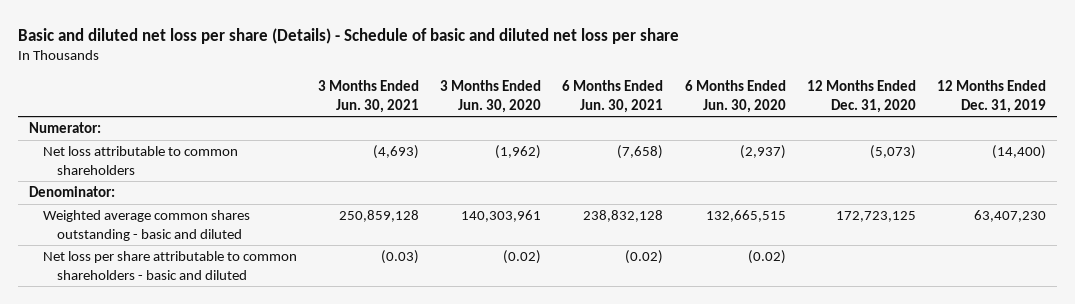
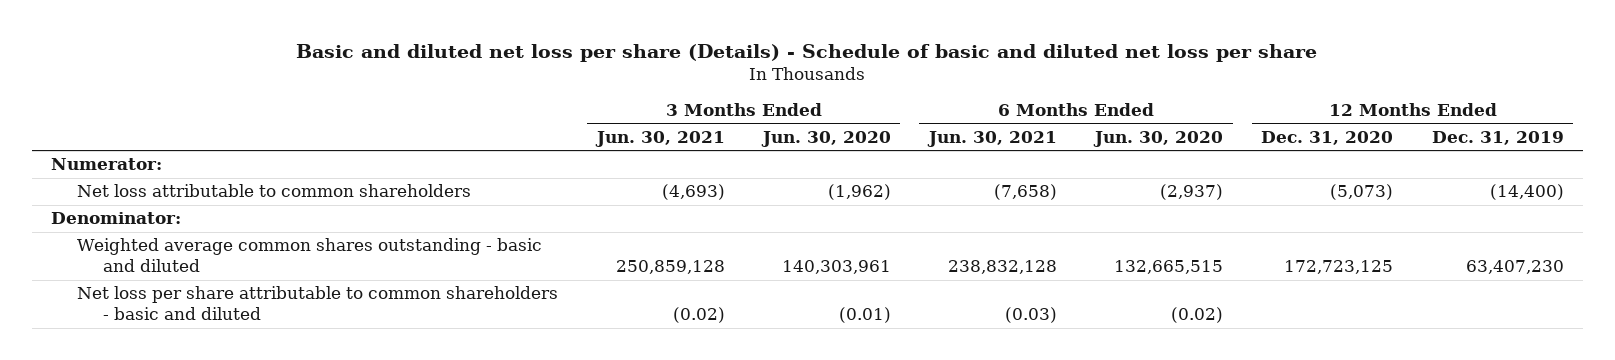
[380,250,419,265] (0.03) -> [672,307,725,324] (0.02)
[503,250,542,265] (0.02) -> [838,307,891,324] (0.01)
[625,250,664,265] (0.02) -> [1004,307,1057,324] (0.03)

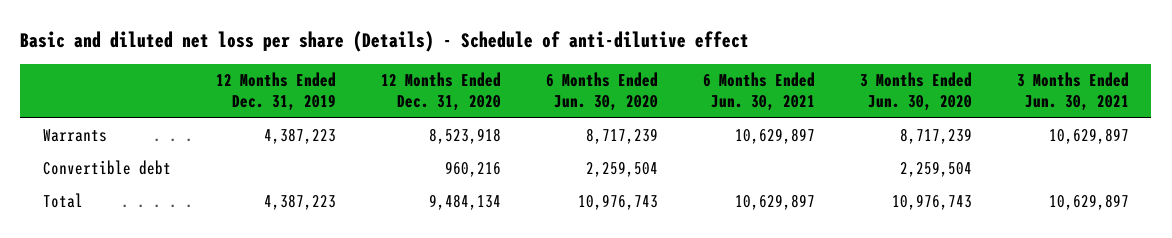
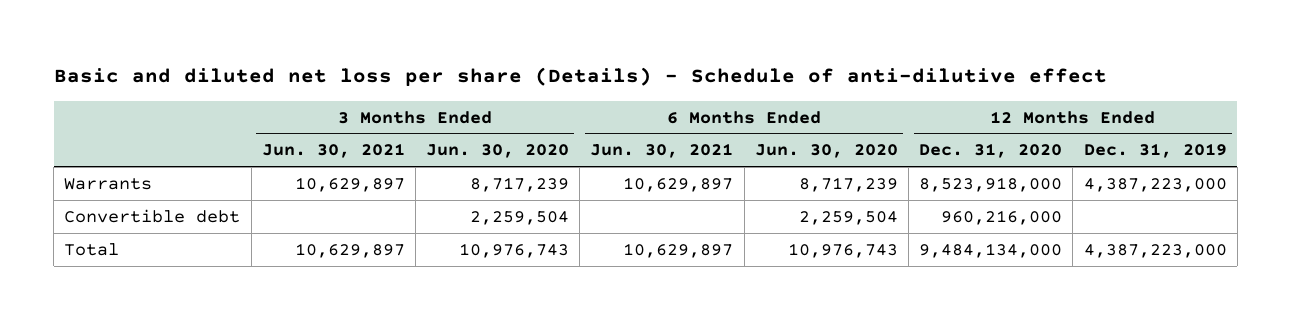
[263,128,336,145] 4,387,223 -> [1083,177,1227,192] 4,387,223,000
[428,128,501,145] 8,523,918 -> [919,176,1063,192] 8,523,918,000
[444,161,501,178] 960,216 -> [941,209,1063,225] 960,216,000
[263,194,336,211] 4,387,223 -> [1083,243,1227,258] 4,387,223,000
[428,194,501,211] 9,484,134 -> [919,242,1063,258] 9,484,134,000

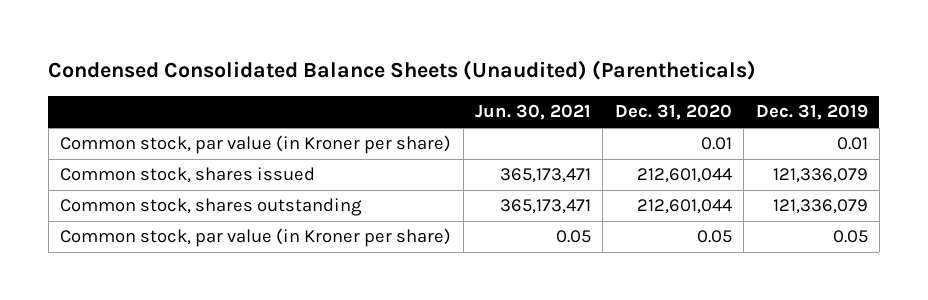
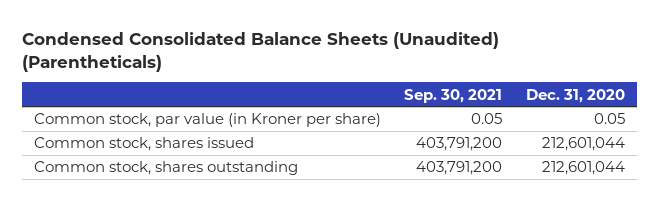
[475,104,592,121] Jun. 30, 2021 -> none
[755,104,868,121] Dec. 31, 2019 -> none
none -> [404,88,503,103] Sep. 30, 2021
[60,135,452,155] Common stock, par value (in Kroner per share) -> none
[60,228,452,248] Common stock, par value (in Kroner per share) -> [33,113,381,128] Common stock, par value (in Kroner per share)

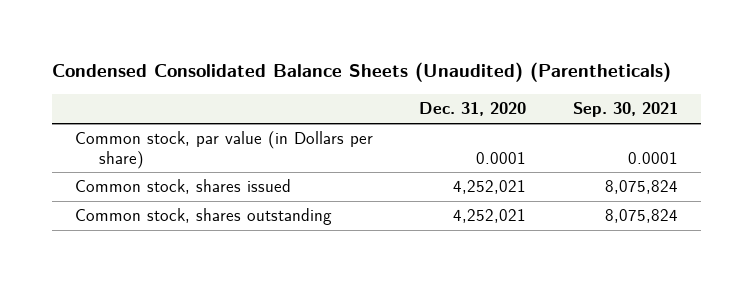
[33,113,381,128] Common stock, par value (in Kroner per share) -> [75,131,374,169] Common stock, par value (in Dollars per share)
[471,113,503,125] 0.05 -> [627,151,678,164] 0.0001
[594,113,626,125] 0.05 -> [476,151,527,164] 0.0001
[416,137,503,152] 403,791,200 -> [604,180,678,195] 8,075,824
[542,137,626,152] 212,601,044 -> [453,180,527,195] 4,252,021
[416,161,503,176] 403,791,200 -> [604,209,678,224] 8,075,824
[542,161,626,176] 212,601,044 -> [453,209,527,224] 4,252,021

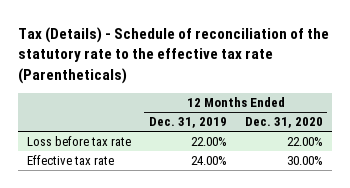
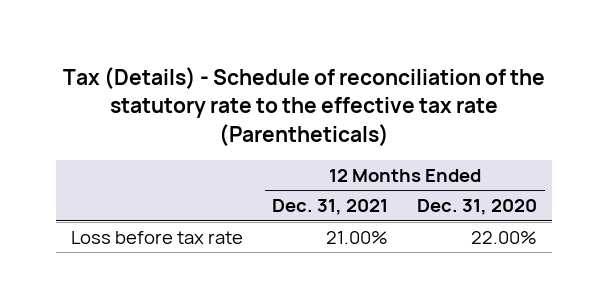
[148,117,227,129] Dec. 31, 2019 -> none
none -> [272,199,389,216] Dec. 31, 2021
[27,155,115,166] Effective tax rate -> none

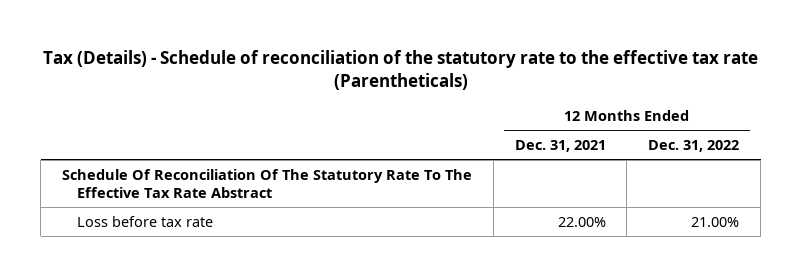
[417,199,538,216] Dec. 31, 2020 -> none
none -> [648,140,740,153] Dec. 31, 2022
none -> [62,168,473,198] Schedule Of Reconciliation Of The Statutory Rate To The Effective Tax Rate Abstract
[326,230,389,244] 21.00% -> [557,216,606,227] 22.00%

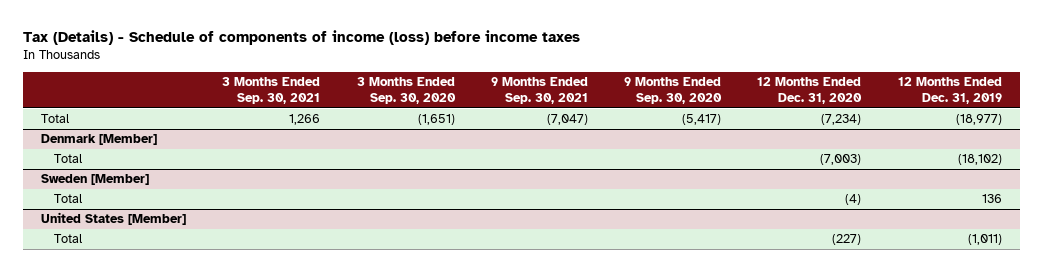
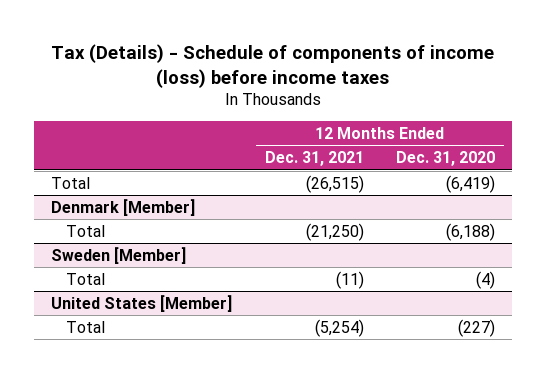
[222,77,321,105] 3 Months Ended Sep. 30, 2021 -> none
[356,77,456,105] 3 Months Ended Sep. 30, 2020 -> none
[490,77,588,105] 9 Months Ended Sep. 30, 2021 -> none
[624,77,723,105] 9 Months Ended Sep. 30, 2020 -> none
[897,77,1002,105] 12 Months Ended Dec. 31, 2019 -> none
none -> [264,151,364,167] Dec. 31, 2021
[821,114,862,126] (7,234) -> [446,174,496,193] (6,419)
[820,154,862,166] (7,003) -> [446,222,496,241] (6,188)

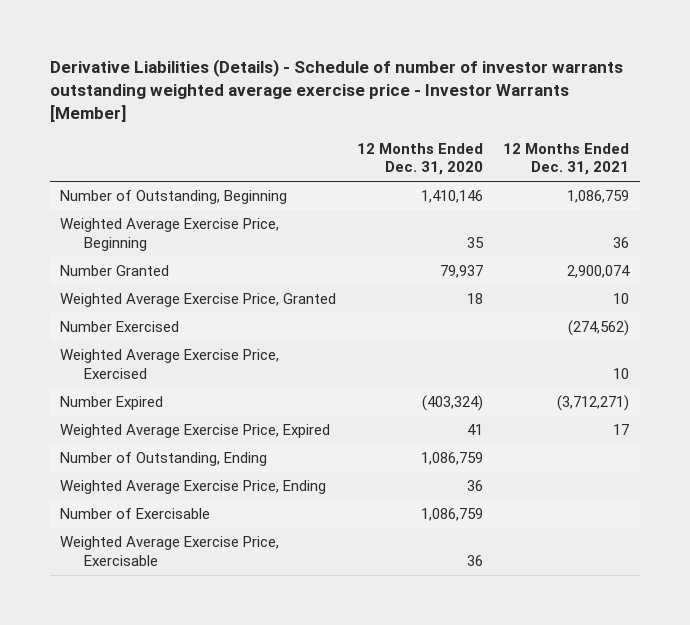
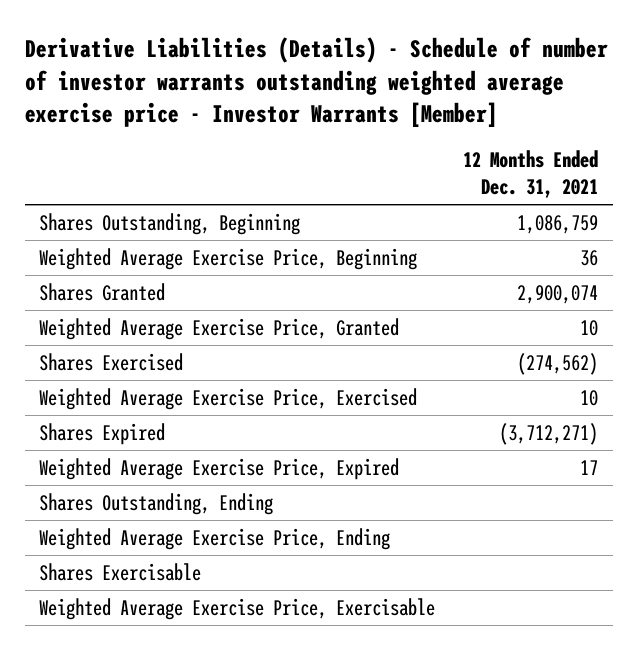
[356,142,483,176] 12 Months Ended Dec. 31, 2020 -> none
[60,190,288,205] Number of Outstanding, Beginning -> [39,212,301,235] Shares Outstanding, Beginning
[60,265,170,277] Number Granted -> [39,282,166,301] Shares Granted
[60,321,180,333] Number Exercised -> [39,352,184,371] Shares Exercised
[60,396,164,411] Number Expired -> [39,422,166,445] Shares Expired
[60,452,268,467] Number of Outstanding, Ending -> [39,492,274,515] Shares Outstanding, Ending
[60,508,211,520] Number of Exercisable -> [39,562,202,581] Shares Exercisable

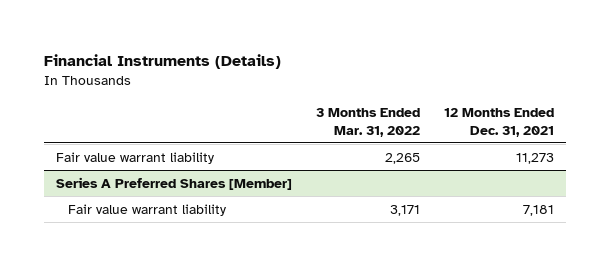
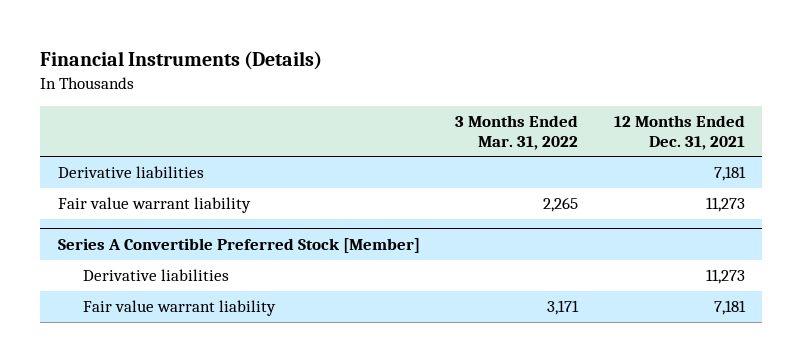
none -> [57,166,204,179] Derivative liabilities
[55,176,292,190] Series A Preferred Shares [Member] -> [57,238,420,254] Series A Convertible Preferred Stock [Member]
none -> [82,269,229,282] Derivative liabilities

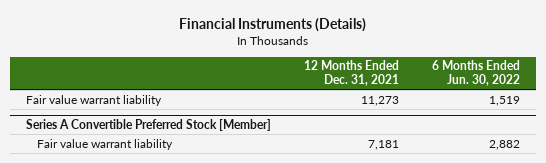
[455,114,579,150] 3 Months Ended Mar. 31, 2022 -> none
none -> [431,60,520,87] 6 Months Ended Jun. 30, 2022
[57,166,204,179] Derivative liabilities -> none
[82,269,229,282] Derivative liabilities -> none

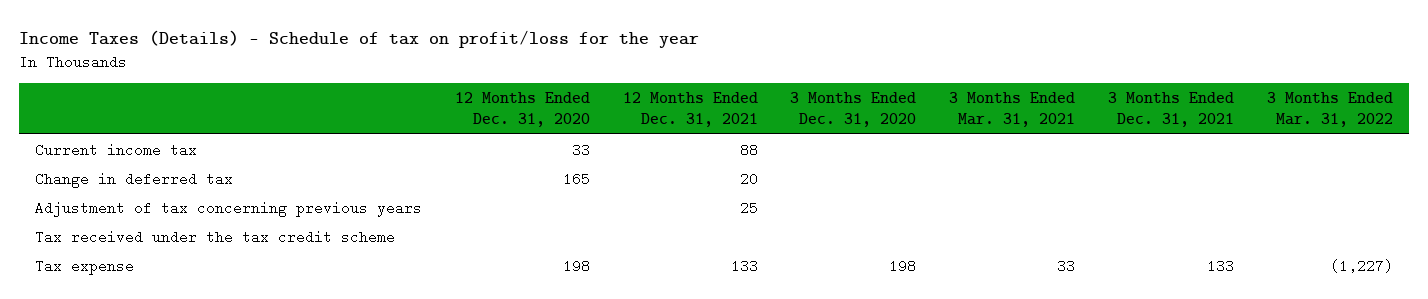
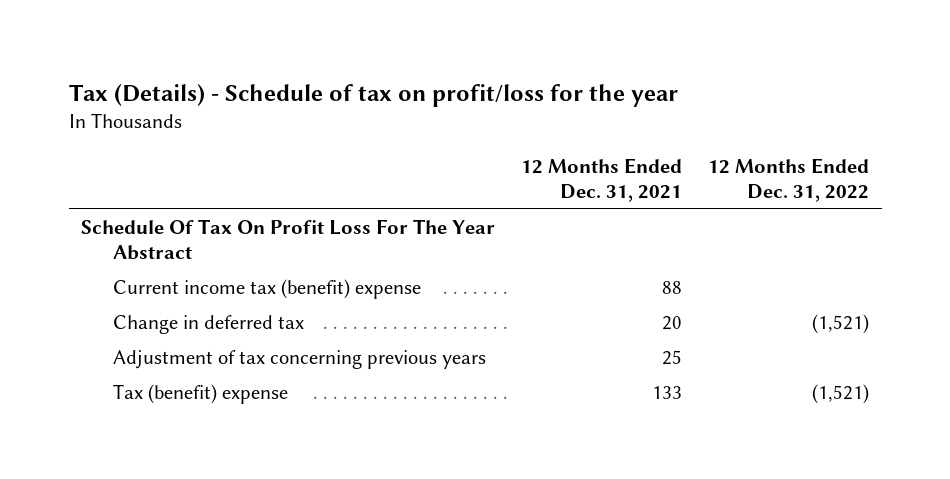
[18,30,699,49] Income Taxes (Details) - Schedule of tax on profit/loss for the year -> [68,83,678,107] Tax (Details) - Schedule of tax on profit/loss for the year
[454,91,590,127] 12 Months Ended Dec. 31, 2020 -> none
[790,91,917,127] 3 Months Ended Dec. 31, 2020 -> none
[949,91,1076,127] 3 Months Ended Mar. 31, 2021 -> none
[1107,91,1234,127] 3 Months Ended Dec. 31, 2021 -> none
[1266,91,1393,127] 3 Months Ended Mar. 31, 2022 -> none
none -> [707,158,869,203] 12 Months Ended Dec. 31, 2022
none -> [81,219,496,260] Schedule Of Tax On Profit Loss For The Year Abstract
[35,142,198,157] Current income tax -> [113,279,422,300] Current income tax (benefit) expense
[35,229,396,244] Tax received under the tax credit scheme -> none
[35,258,135,275] Tax expense -> [113,384,289,405] Tax (benefit) expense

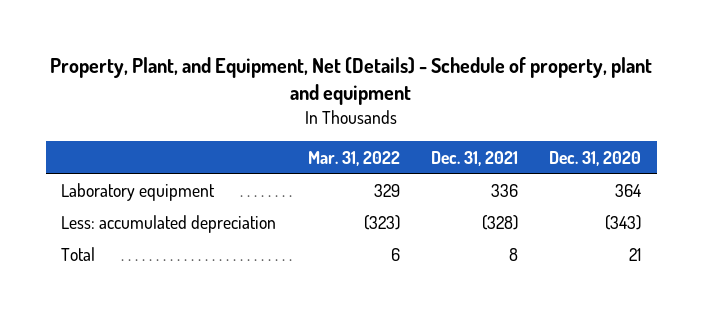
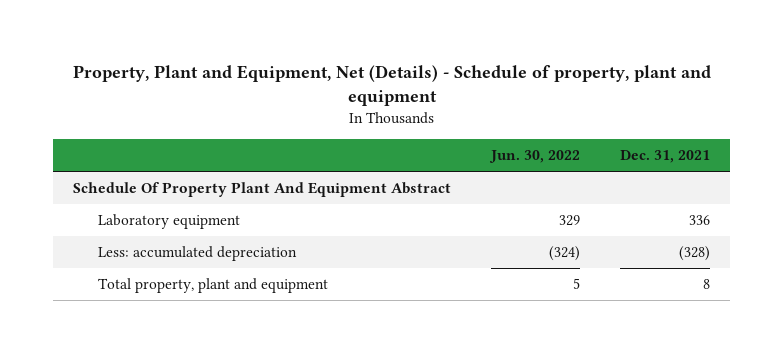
[50,56,653,106] Property, Plant, and Equipment, Net (Details) - Schedule of property, plant and equipment -> [72,64,711,107] Property, Plant and Equipment, Net (Details) - Schedule of property, plant and equipment
[307,150,400,166] Mar. 31, 2022 -> none
[549,150,642,166] Dec. 31, 2020 -> none
none -> [489,150,581,164] Jun. 30, 2022
none -> [73,182,452,198] Schedule Of Property Plant And Equipment Abstract
[61,246,96,261] Total -> [97,278,328,294] Total property, plant and equipment

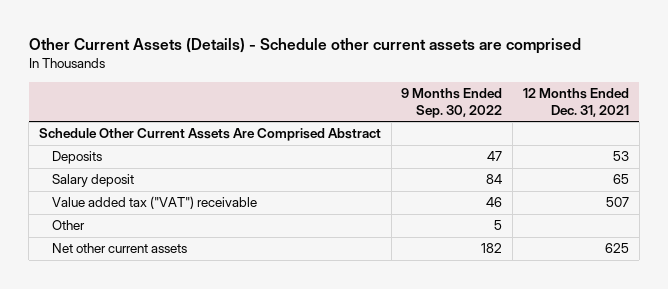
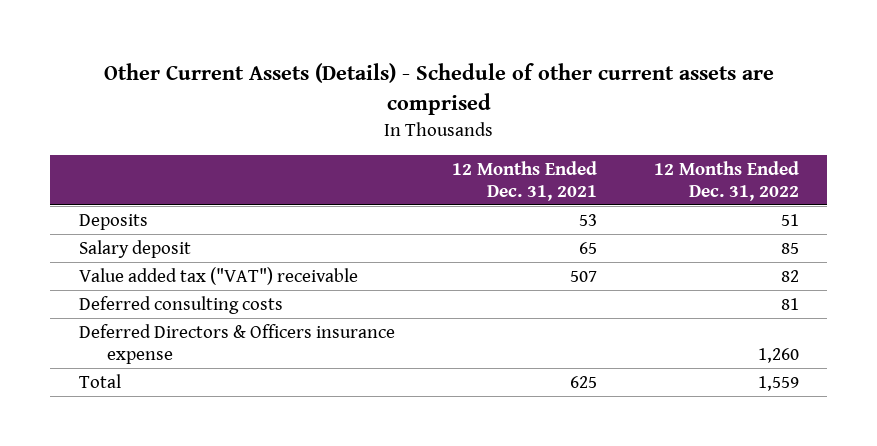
[28,38,581,55] Other Current Assets (Details) - Schedule other current assets are comprised -> [103,63,774,115] Other Current Assets (Details) - Schedule of other current assets are comprised
[401,88,503,119] 9 Months Ended Sep. 30, 2022 -> none
none -> [653,160,799,201] 12 Months Ended Dec. 31, 2022
[38,128,381,142] Schedule Other Current Assets Are Comprised Abstract -> none
[51,220,85,231] Other -> none
none -> [78,295,283,314] Deferred consulting costs
none -> [78,323,395,364] Deferred Directors & Officers insurance expense
[51,243,187,254] Net other current assets -> [78,373,121,388] Total

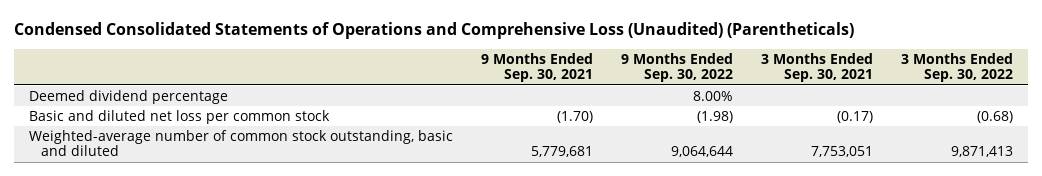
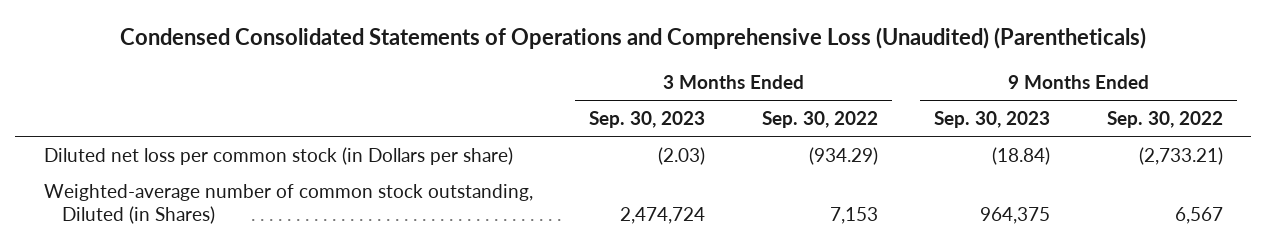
[480,52,593,83] 9 Months Ended Sep. 30, 2021 -> none
[761,52,874,83] 3 Months Ended Sep. 30, 2021 -> none
none -> [589,111,706,129] Sep. 30, 2023
none -> [934,111,1051,129] Sep. 30, 2023
[28,89,228,104] Deemed dividend percentage -> none
[28,109,330,124] Basic and diluted net loss per common stock -> [43,146,513,165] Diluted net loss per common stock (in Dollars per share)
[696,110,733,123] (1.98) -> [1138,146,1223,165] (2,733.21)
[977,110,1014,123] (0.68) -> [808,146,878,165] (934.29)
[28,129,453,157] Weighted-average number of common stock outstanding, basic and diluted -> [43,183,533,224] Weighted-average number of common stock outstanding, Diluted (in Shares)
[670,146,733,158] 9,064,644 -> [1174,206,1223,224] 6,567
[951,146,1014,158] 9,871,413 -> [829,206,878,224] 7,153

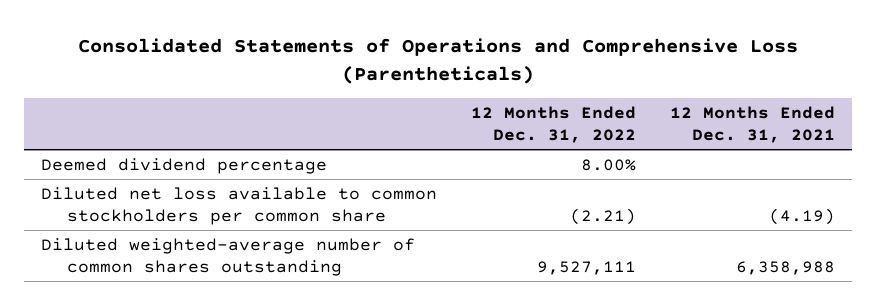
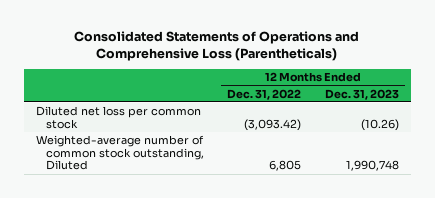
[669,105,835,143] 12 Months Ended Dec. 31, 2021 -> none
none -> [325,88,400,100] Dec. 31, 2023
[41,157,328,174] Deemed dividend percentage -> none
[41,186,438,225] Diluted net loss available to common stockholders per common share -> [35,106,201,129] Diluted net loss per common stock
[570,207,637,225] (2.21) -> [244,118,302,131] (3,093.42)
[41,237,416,276] Diluted weighted-average number of common shares outstanding -> [35,135,204,171] Weighted-average number of common stock outstanding, Diluted
[537,260,637,275] 9,527,111 -> [269,160,302,172] 6,805

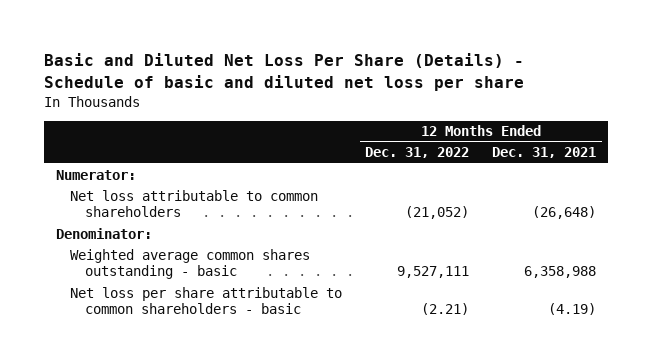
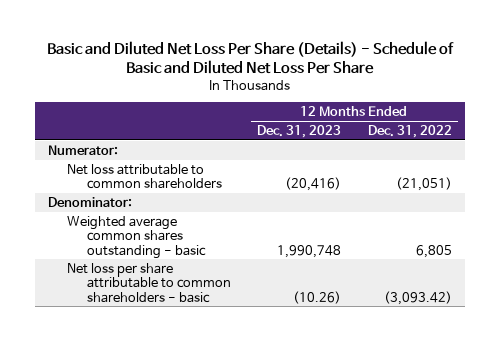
[44,52,525,91] Basic and Diluted Net Loss Per Share (Details) - Schedule of basic and diluted net loss per share -> [46,40,454,75] Basic and Diluted Net Loss Per Share (Details) - Schedule of Basic and Diluted Net Loss Per Share
[492,147,597,159] Dec. 31, 2021 -> none
none -> [257,124,342,138] Dec. 31, 2023
[405,206,470,220] (21,052) -> [395,177,452,192] (21,051)
[397,266,470,279] 9,527,111 -> [415,244,452,258] 6,805
[421,303,470,316] (2.21) -> [383,290,452,305] (3,093.42)

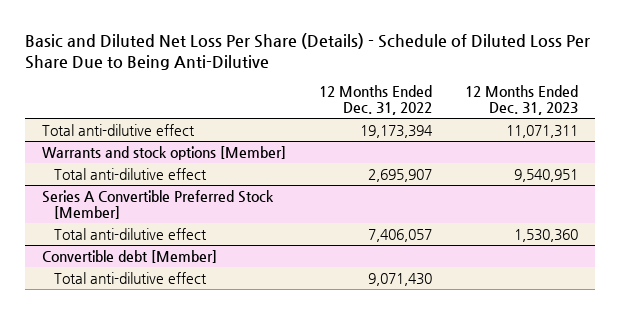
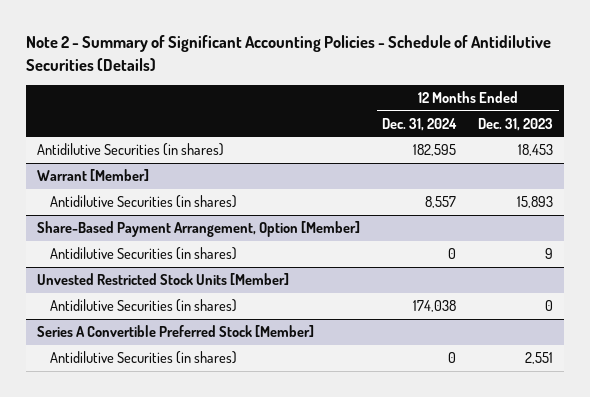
[25,33,591,70] Basic and Diluted Net Loss Per Share (Details) - Schedule of Diluted Loss Per Share Due to Being Anti-Dilutive -> [25,35,551,71] Note 2 - Summary of Significant Accounting Policies - Schedule of Antidilutive Securities (Details)
[319,84,433,115] 12 Months Ended Dec. 31, 2022 -> none
none -> [382,117,458,131] Dec. 31, 2024
[41,123,195,136] Total anti-dilutive effect -> none
[54,167,208,180] Total anti-dilutive effect -> none
none -> [37,143,225,157] Antidilutive Securities (in shares)
[41,145,286,160] Warrants and stock options [Member] -> [37,169,150,182] Warrant [Member]
none -> [49,195,237,209] Antidilutive Securities (in shares)
none -> [37,221,361,238] Share-Based Payment Arrangement, Option [Member]
none -> [49,247,237,261] Antidilutive Securities (in shares)
none -> [37,273,290,286] Unvested Restricted Stock Units [Member]
none -> [49,299,237,313] Antidilutive Securities (in shares)
[54,227,208,240] Total anti-dilutive effect -> none
[41,249,217,263] Convertible debt [Member] -> none
[54,271,208,284] Total anti-dilutive effect -> none
none -> [49,351,237,365] Antidilutive Securities (in shares)

